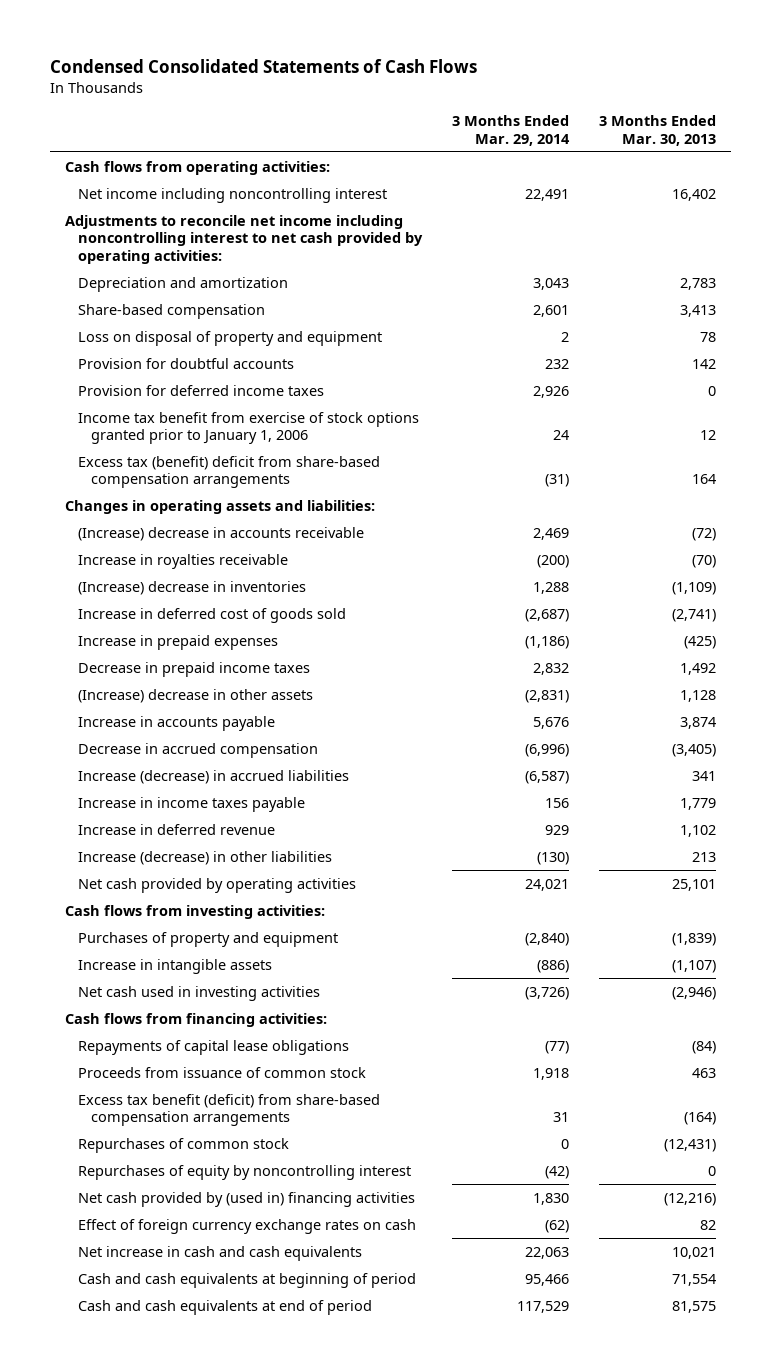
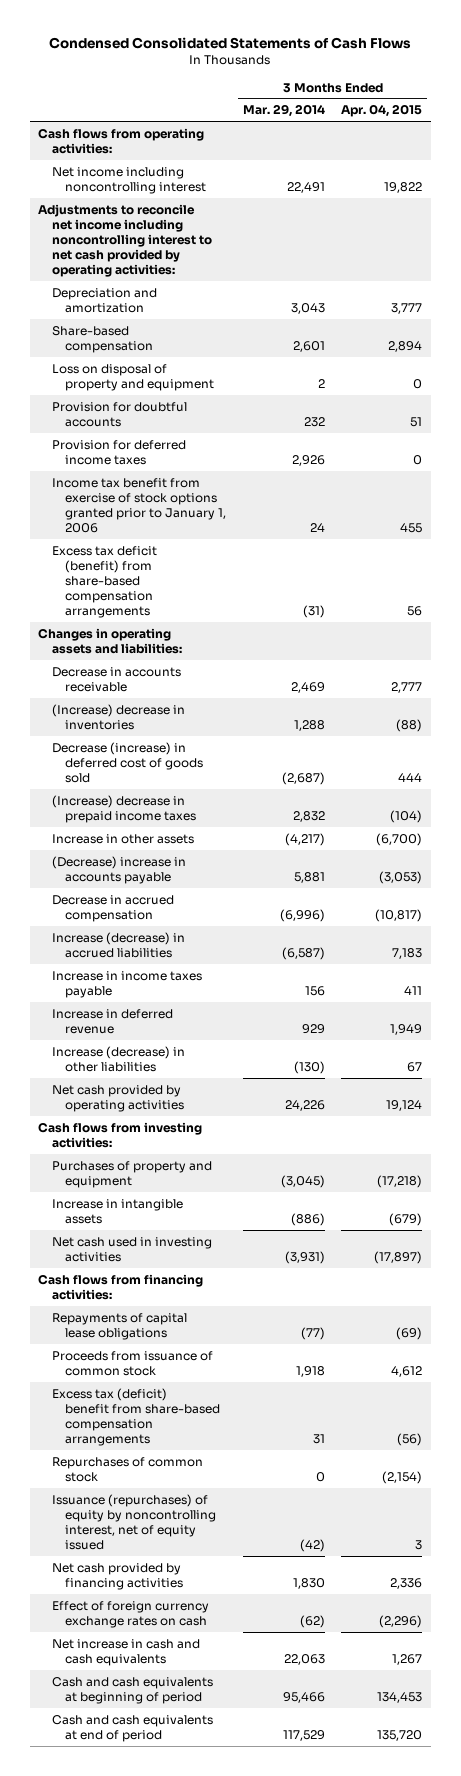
[598,114,716,146] 3 Months Ended Mar. 30, 2013 -> none
none -> [341,104,423,118] Apr. 04, 2015
[77,455,380,489] Excess tax (benefit) deficit from share-based compensation arrangements -> [51,545,157,618] Excess tax deficit (benefit) from share-based compensation arrangements
[77,553,288,569] Increase in royalties receivable -> none
[77,526,364,541] (Increase) decrease in accounts receivable -> [51,666,181,692] Decrease in accounts receivable
[77,634,278,650] Increase in prepaid expenses -> none
[77,607,346,623] Increase in deferred cost of goods sold -> [51,741,203,783] Decrease (increase) in deferred cost of goods sold
[77,661,310,677] Decrease in prepaid income taxes -> [51,794,196,823] (Increase) decrease in prepaid income taxes
[77,688,313,703] (Increase) decrease in other assets -> [51,833,194,844] Increase in other assets
[524,689,569,703] (2,831) -> [284,832,325,846] (4,217)
[77,715,275,731] Increase in accounts payable -> [51,855,186,884] (Decrease) increase in accounts payable
[532,716,569,729] 5,676 -> [293,871,325,883] 5,881
[524,878,569,891] 24,021 -> [284,1099,325,1111] 24,226
[524,932,569,946] (2,840) -> [280,1174,325,1188] (3,045)
[524,986,569,1000] (3,726) -> [284,1250,325,1264] (3,931)
[77,1093,380,1127] Excess tax benefit (deficit) from share-based compensation arrangements -> [51,1387,220,1446] Excess tax (deficit) benefit from share-based compensation arrangements
[77,1164,411,1180] Repurchases of equity by noncontrolling interest -> [51,1493,216,1550] Issuance (repurchases) of equity by noncontrolling interest, net of equity issued
[77,1191,415,1207] Net cash provided by (used in) financing activities -> [51,1562,183,1590] Net cash provided by financing activities

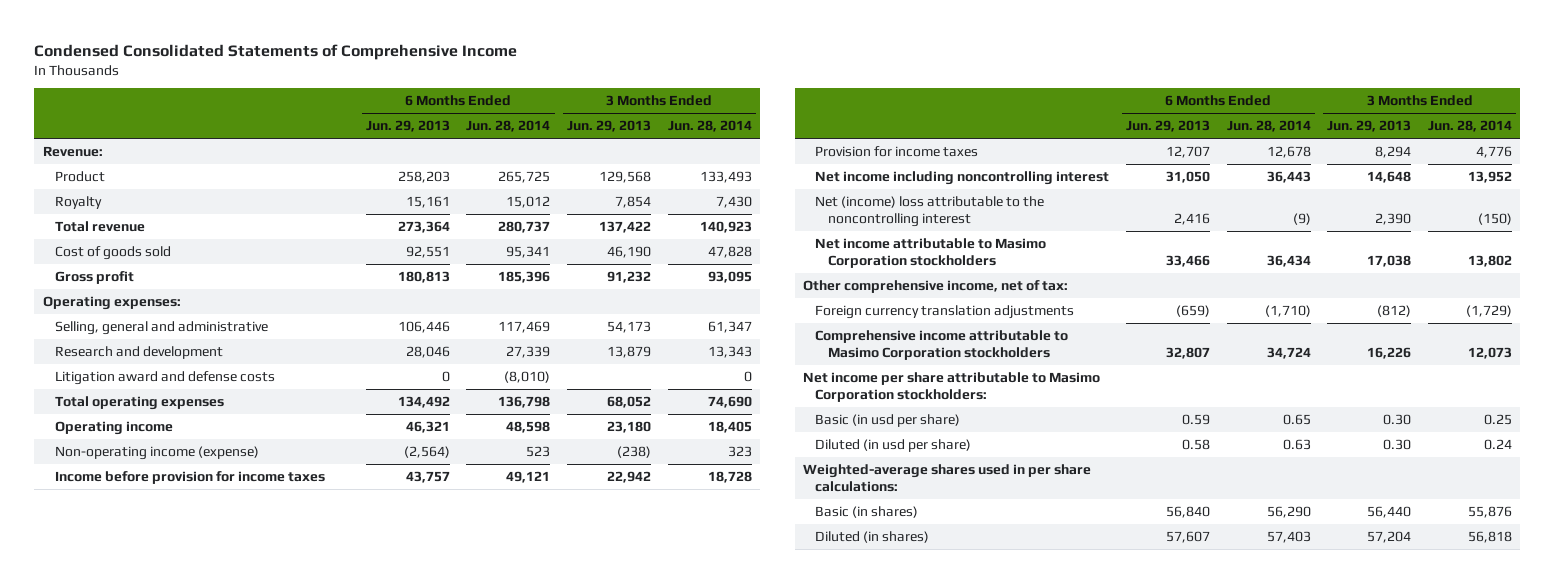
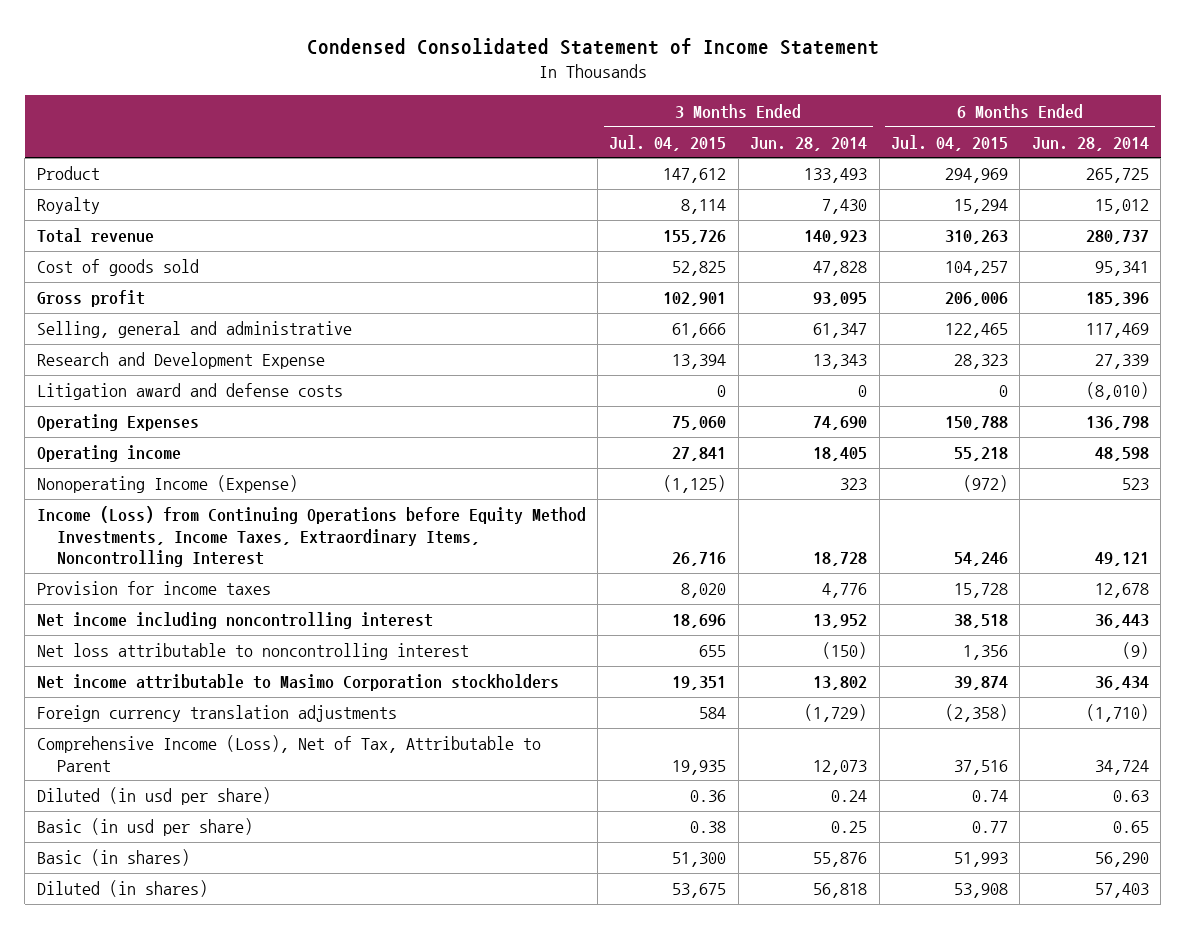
[34,43,518,60] Condensed Consolidated Statements of Comprehensive Income -> [306,37,879,55] Condensed Consolidated Statement of Income Statement
[365,120,450,133] Jun. 29, 2013 -> none
[567,120,652,133] Jun. 29, 2013 -> none
none -> [609,134,727,151] Jul. 04, 2015
none -> [890,134,1008,151] Jul. 04, 2015
[42,146,103,158] Revenue: -> none
[42,296,181,311] Operating expenses: -> none
[55,346,224,360] Research and development -> [36,352,325,370] Research and Development Expense
[55,396,225,411] Total operating expenses -> [36,414,199,432] Operating Expenses
[55,446,260,461] Non-operating income (expense) -> [36,475,298,494] Nonoperating Income (Expense)
[55,471,326,485] Income before provision for income taxes -> [36,506,586,568] Income (Loss) from Continuing Operations before Equity Method Investments, Income Taxes, Extraordinary Items, Noncontrolling Interest
[815,196,1045,227] Net (income) loss attributable to the noncontrolling interest -> [36,643,469,661] Net loss attributable to noncontrolling interest
[802,280,1068,294] Other comprehensive income, net of tax: -> none
[802,372,1100,402] Net income per share attributable to Masimo Corporation stockholders: -> none
[815,330,1069,360] Comprehensive income attributable to Masimo Corporation stockholders -> [36,735,541,772] Comprehensive Income (Loss), Net of Tax, Attributable to Parent
[802,464,1091,492] Weighted-average shares used in per share calculations: -> none
[815,414,961,428] Basic (in usd per share) -> [36,818,253,837] Basic (in usd per share)

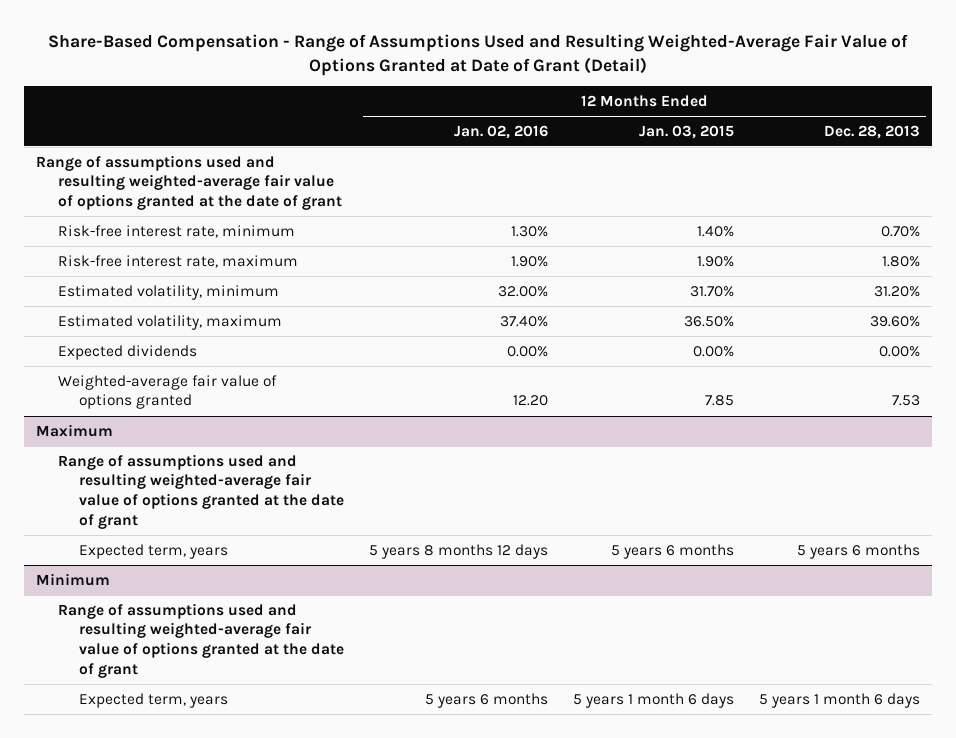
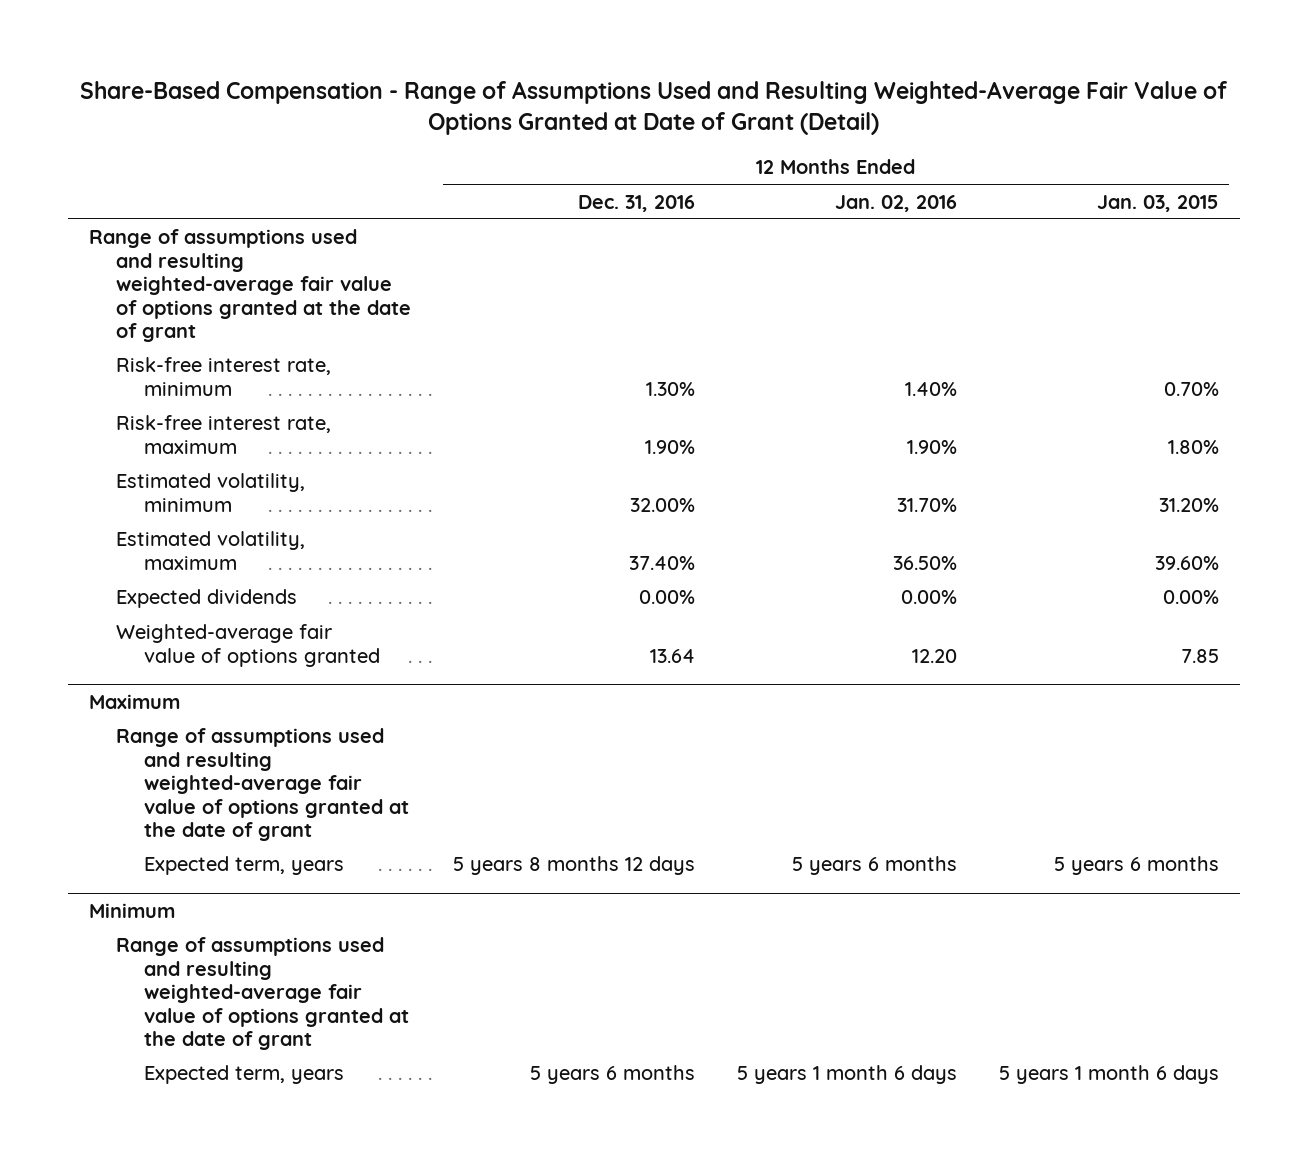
[823,124,920,139] Dec. 28, 2013 -> none
none -> [578,194,696,212] Dec. 31, 2016
[511,225,549,237] 1.30% -> [904,381,957,396] 1.40%
[697,225,735,237] 1.40% -> [1163,381,1219,396] 0.70%
[697,255,735,267] 1.90% -> [1167,439,1219,454] 1.80%
[498,285,549,297] 32.00% -> [896,497,957,512] 31.70%
[690,285,735,297] 31.70% -> [1158,497,1219,512] 31.20%
[500,315,549,327] 37.40% -> [892,555,957,570] 36.50%
[684,315,735,327] 36.50% -> [1154,555,1219,570] 39.60%
[369,543,549,559] 5 years 8 months 12 days -> [791,856,957,876] 5 years 6 months
[425,692,549,708] 5 years 6 months -> [736,1065,957,1085] 5 years 1 month 6 days

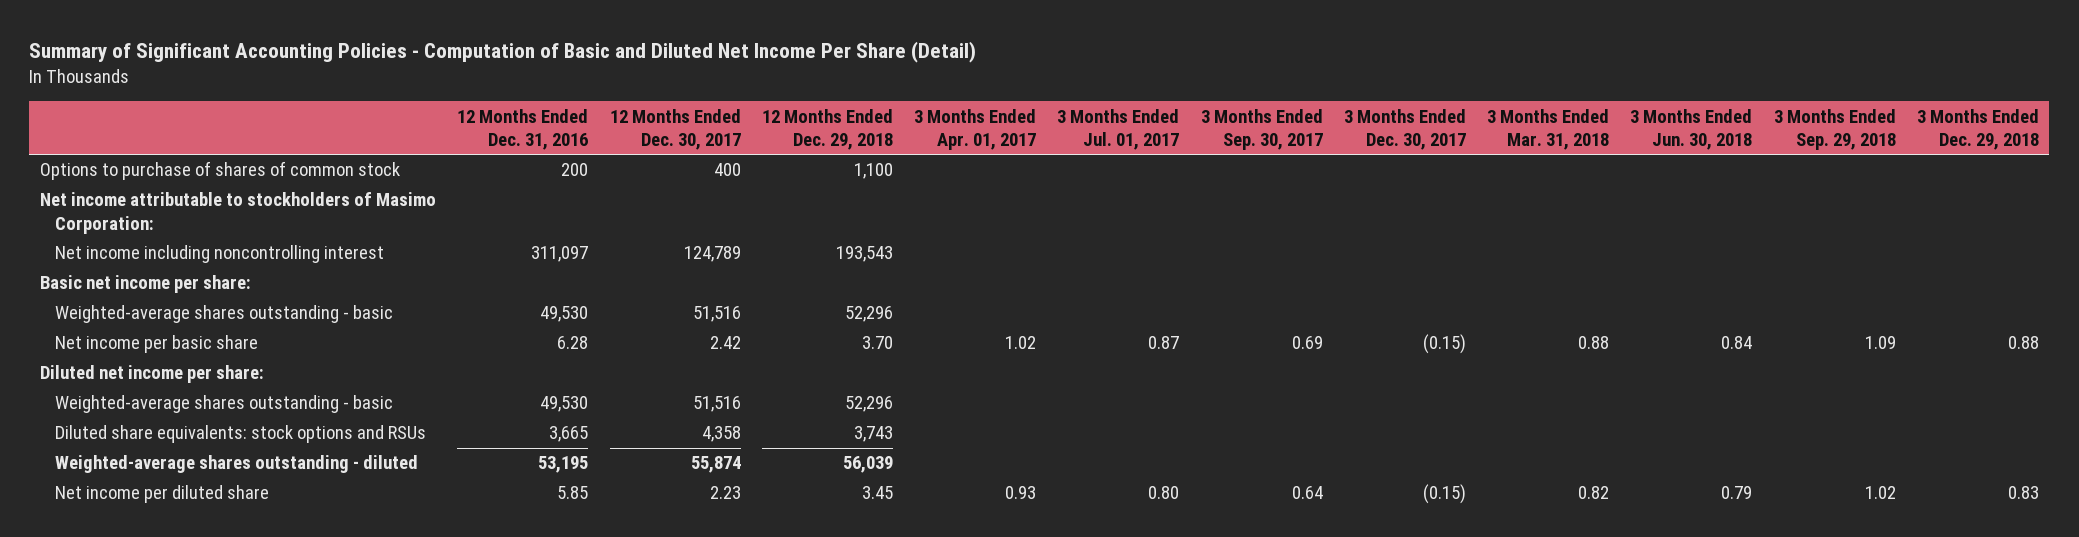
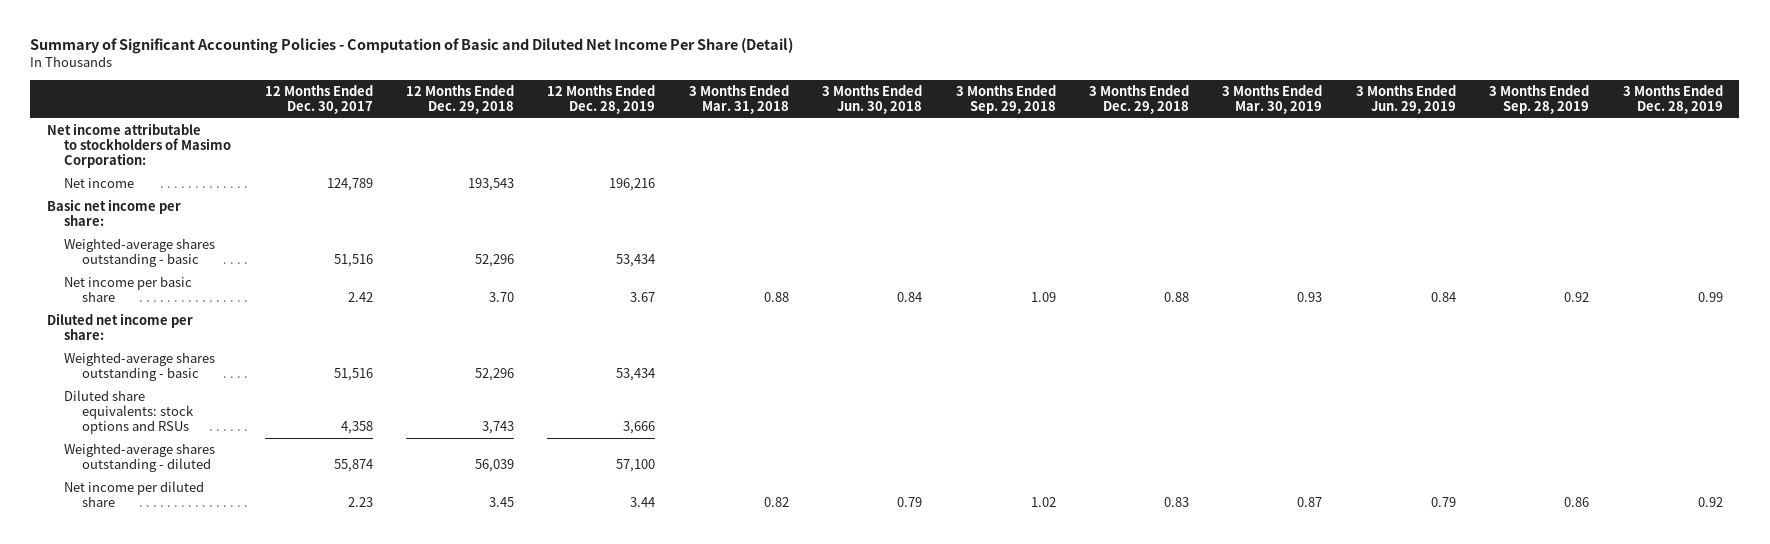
[457,108,589,150] 12 Months Ended Dec. 31, 2016 -> none
[914,108,1037,150] 3 Months Ended Apr. 01, 2017 -> none
[1057,108,1180,150] 3 Months Ended Jul. 01, 2017 -> none
[1200,108,1323,150] 3 Months Ended Sep. 30, 2017 -> none
[1343,108,1466,150] 3 Months Ended Dec. 30, 2017 -> none
none -> [547,85,656,115] 12 Months Ended Dec. 28, 2019
none -> [1222,85,1323,115] 3 Months Ended Mar. 30, 2019
none -> [1355,85,1456,115] 3 Months Ended Jun. 29, 2019
none -> [1489,85,1590,115] 3 Months Ended Sep. 28, 2019
none -> [1622,85,1723,115] 3 Months Ended Dec. 28, 2019
[40,161,401,181] Options to purchase of shares of common stock -> none
[55,245,385,264] Net income including noncontrolling interest -> [64,177,135,188] Net income

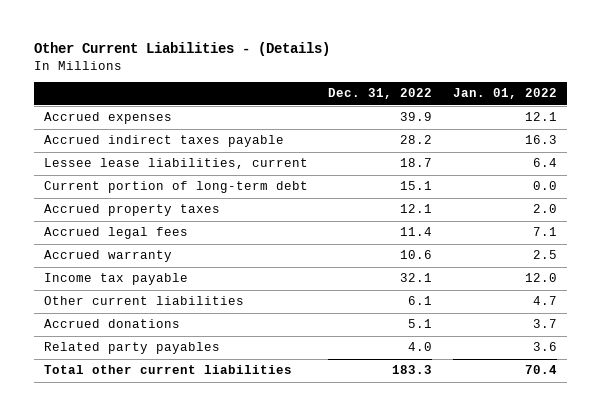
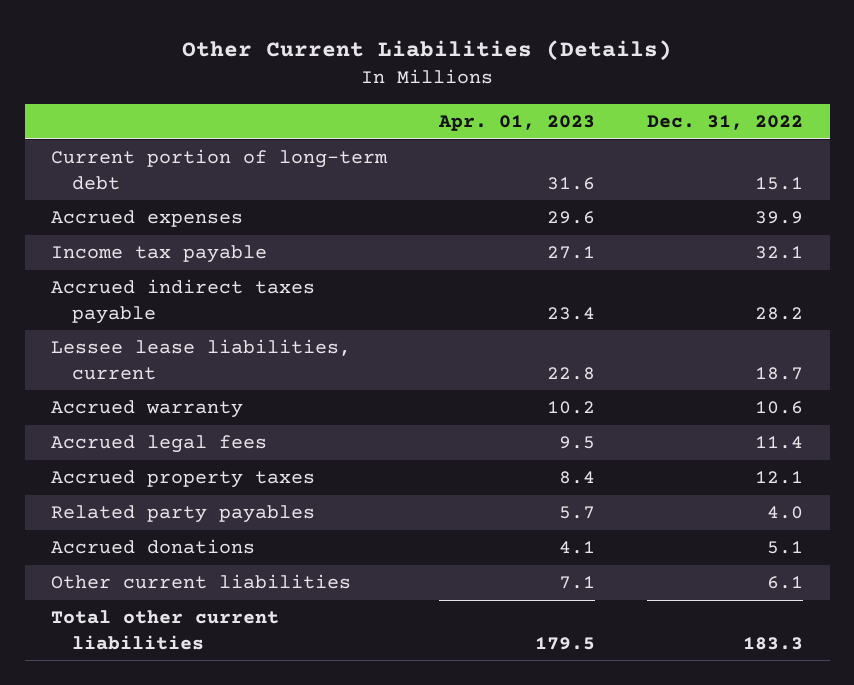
[33,41,330,56] Other Current Liabilities - (Details) -> [182,40,673,62] Other Current Liabilities (Details)
[452,88,557,100] Jan. 01, 2022 -> none
none -> [438,114,596,131] Apr. 01, 2023
[43,181,308,194] Current portion of long-term debt -> [50,149,388,190] Current portion of long-term debt
[43,273,188,286] Income tax payable -> [50,245,267,264] Income tax payable
[43,227,188,240] Accrued legal fees -> [50,435,267,454] Accrued legal fees
[43,204,220,217] Accrued property taxes -> [50,470,315,489] Accrued property taxes
[43,319,180,329] Accrued donations -> [50,539,255,555] Accrued donations
[43,296,244,306] Other current liabilities -> [50,574,351,590] Other current liabilities

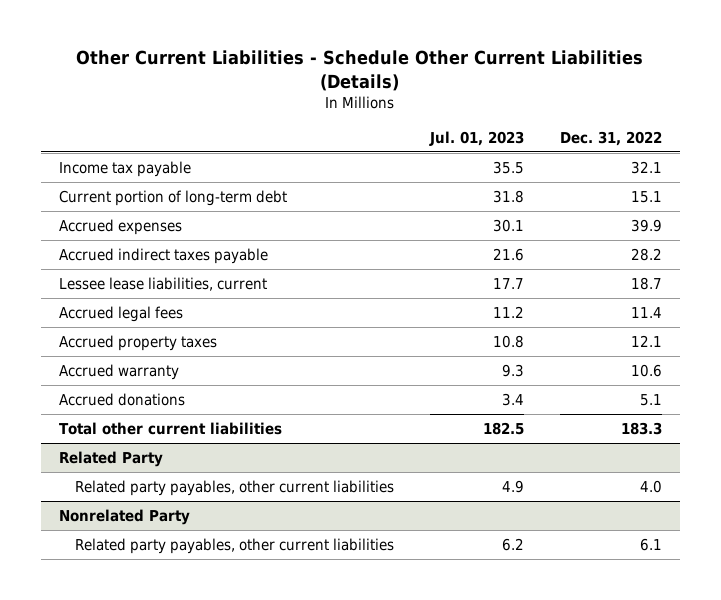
[182,40,673,62] Other Current Liabilities (Details) -> [76,50,644,91] Other Current Liabilities - Schedule Other Current Liabilities (Details)
[438,114,596,131] Apr. 01, 2023 -> none
none -> [428,130,524,146] Jul. 01, 2023
[50,245,267,264] Income tax payable -> [58,160,191,177] Income tax payable
[50,505,315,524] Related party payables -> none
[50,400,243,419] Accrued warranty -> [58,363,179,380] Accrued warranty
[50,574,351,590] Other current liabilities -> none
none -> [58,450,163,467] Related Party
none -> [74,479,394,496] Related party payables, other current liabilities
none -> [58,508,190,525] Nonrelated Party
none -> [74,537,394,554] Related party payables, other current liabilities

